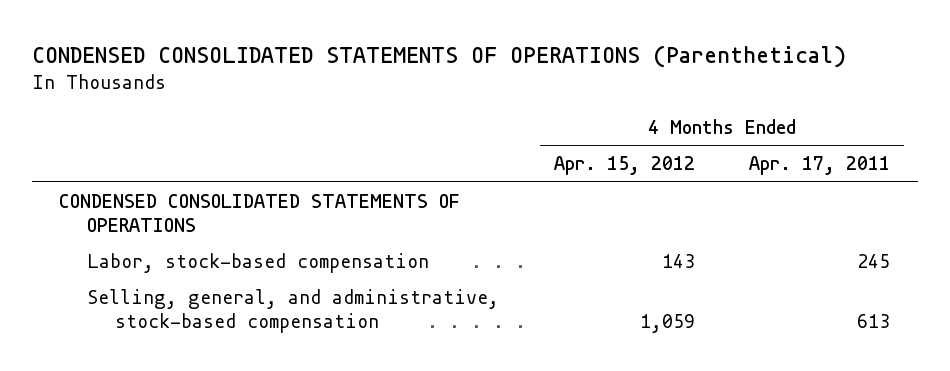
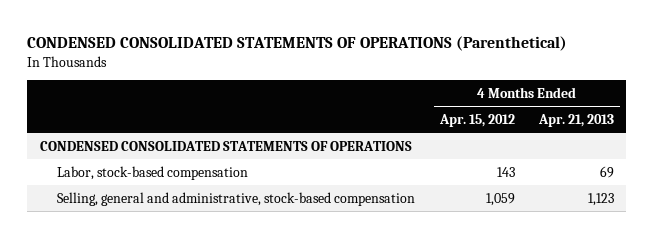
[749,156,891,176] Apr. 17, 2011 -> none
none -> [537,113,614,127] Apr. 21, 2013
[87,288,500,334] Selling, general, and administrative, stock-based compensation -> [57,191,416,206] Selling, general and administrative, stock-based compensation

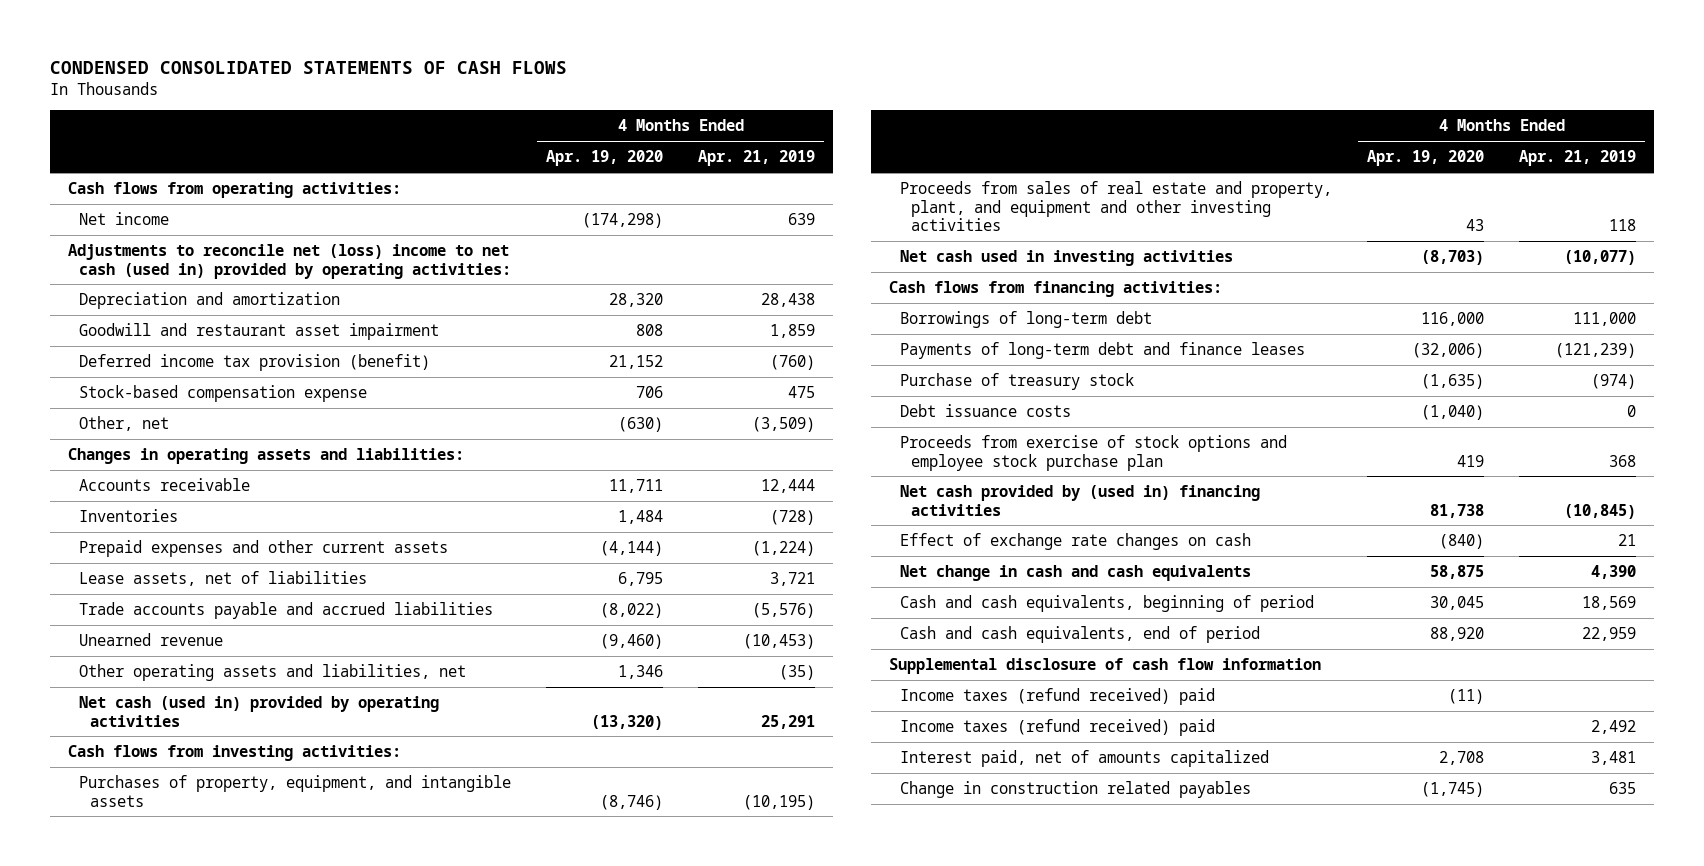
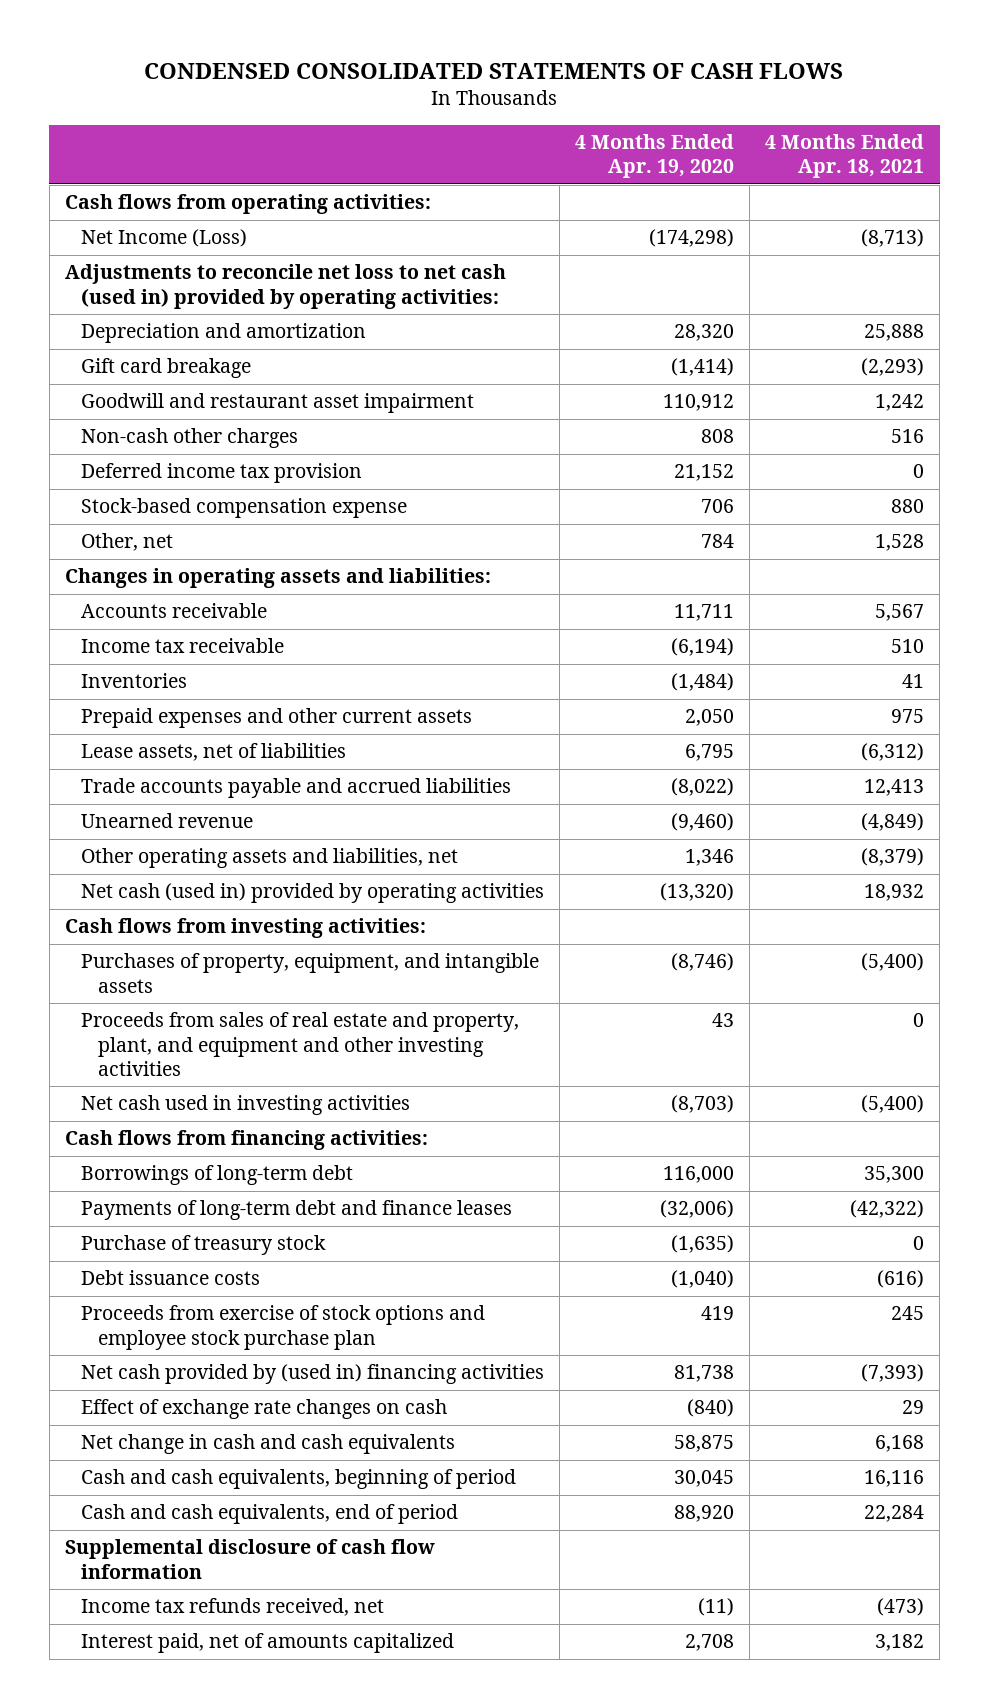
[698,150,816,167] Apr. 21, 2019 -> none
none -> [765,134,925,179] 4 Months Ended Apr. 18, 2021
[78,211,169,225] Net income -> [81,229,248,248] Net Income (Loss)
[67,243,511,279] Adjustments to reconcile net (loss) income to net cash (used in) provided by operating activities: -> [64,264,506,309] Adjustments to reconcile net loss to net cash (used in) provided by operating activities:
none -> [81,358,252,379] Gift card breakage
[636,323,664,336] 808 -> [663,394,735,412] 110,912
none -> [81,428,299,449] Non-cash other charges
[78,353,430,371] Deferred income tax provision (benefit) -> [81,463,363,484] Deferred income tax provision
[618,416,664,432] (630) -> [701,534,735,549] 784
none -> [81,638,285,654] Income tax receivable
[618,509,664,524] 1,484 -> [671,673,735,692] (1,484)
[600,540,664,556] (4,144) -> [685,709,735,727] 2,050
[899,718,1215,736] Income taxes (refund received) paid -> none
[899,687,1215,705] Income taxes (refund received) paid -> [81,1598,385,1617] Income tax refunds received, net
[899,780,1251,798] Change in construction related payables -> none

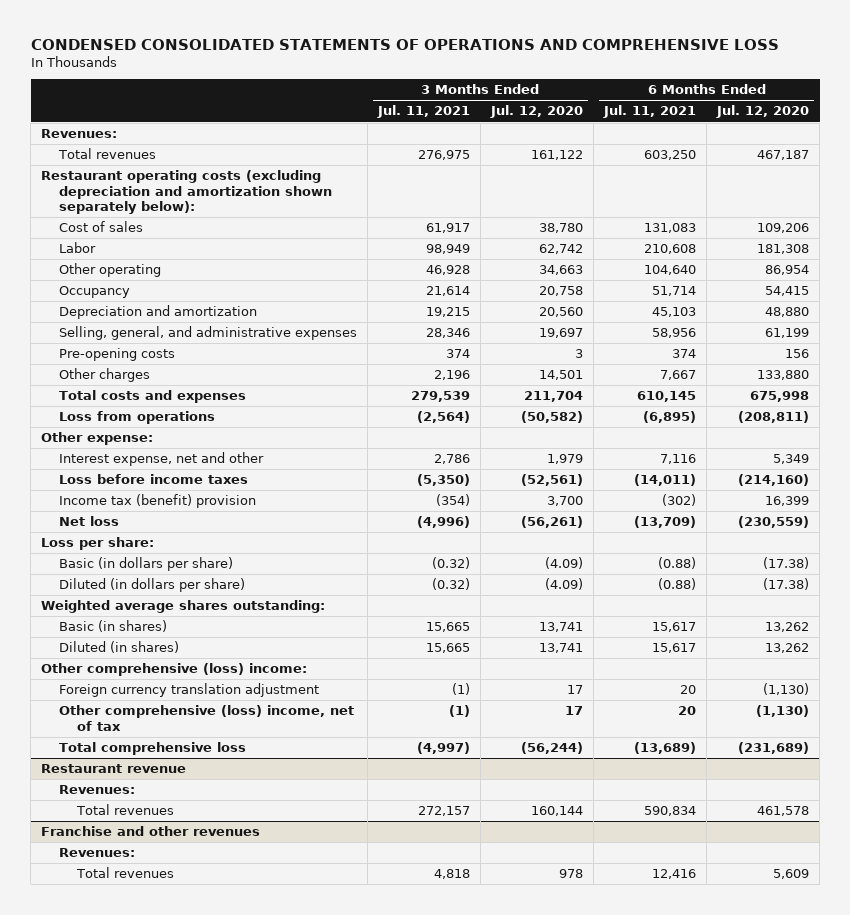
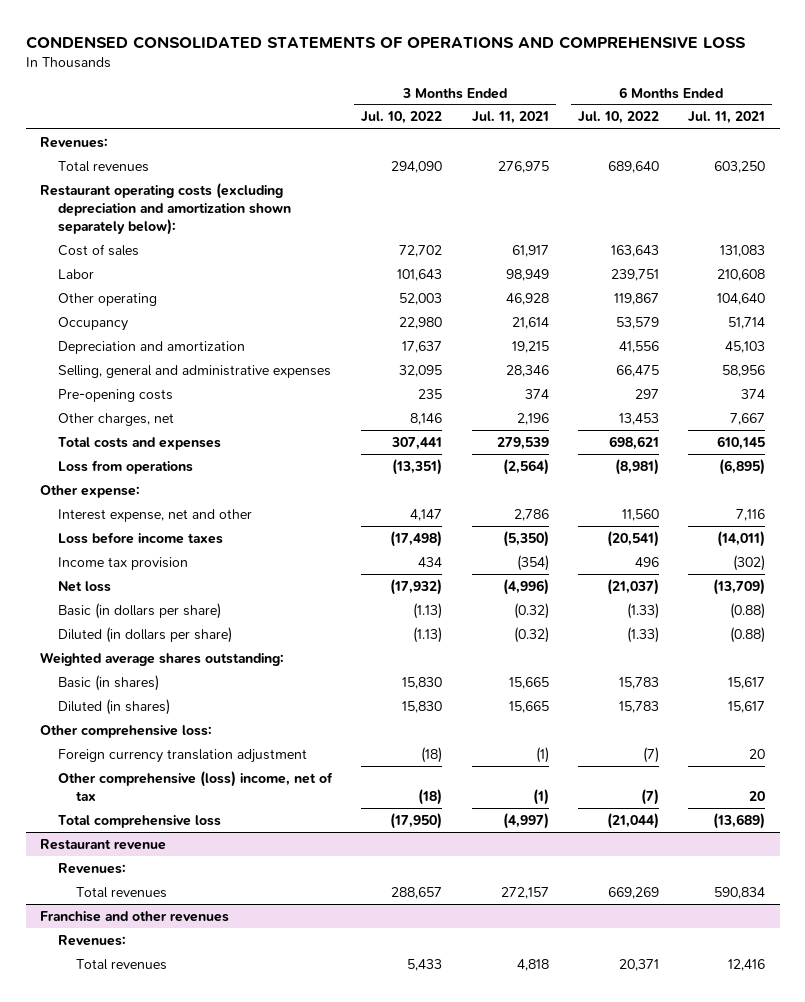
[489,105,583,119] Jul. 12, 2020 -> none
[716,105,810,119] Jul. 12, 2020 -> none
none -> [361,111,443,125] Jul. 10, 2022
none -> [577,111,659,125] Jul. 10, 2022
[58,326,357,341] Selling, general, and administrative expenses -> [58,364,332,378] Selling, general and administrative expenses
[58,368,150,383] Other charges -> [58,412,175,426] Other charges, net
[58,494,256,509] Income tax (benefit) provision -> [58,556,189,570] Income tax provision
[41,537,155,551] Loss per share: -> none
[41,663,308,677] Other comprehensive (loss) income: -> [40,724,213,738] Other comprehensive loss:

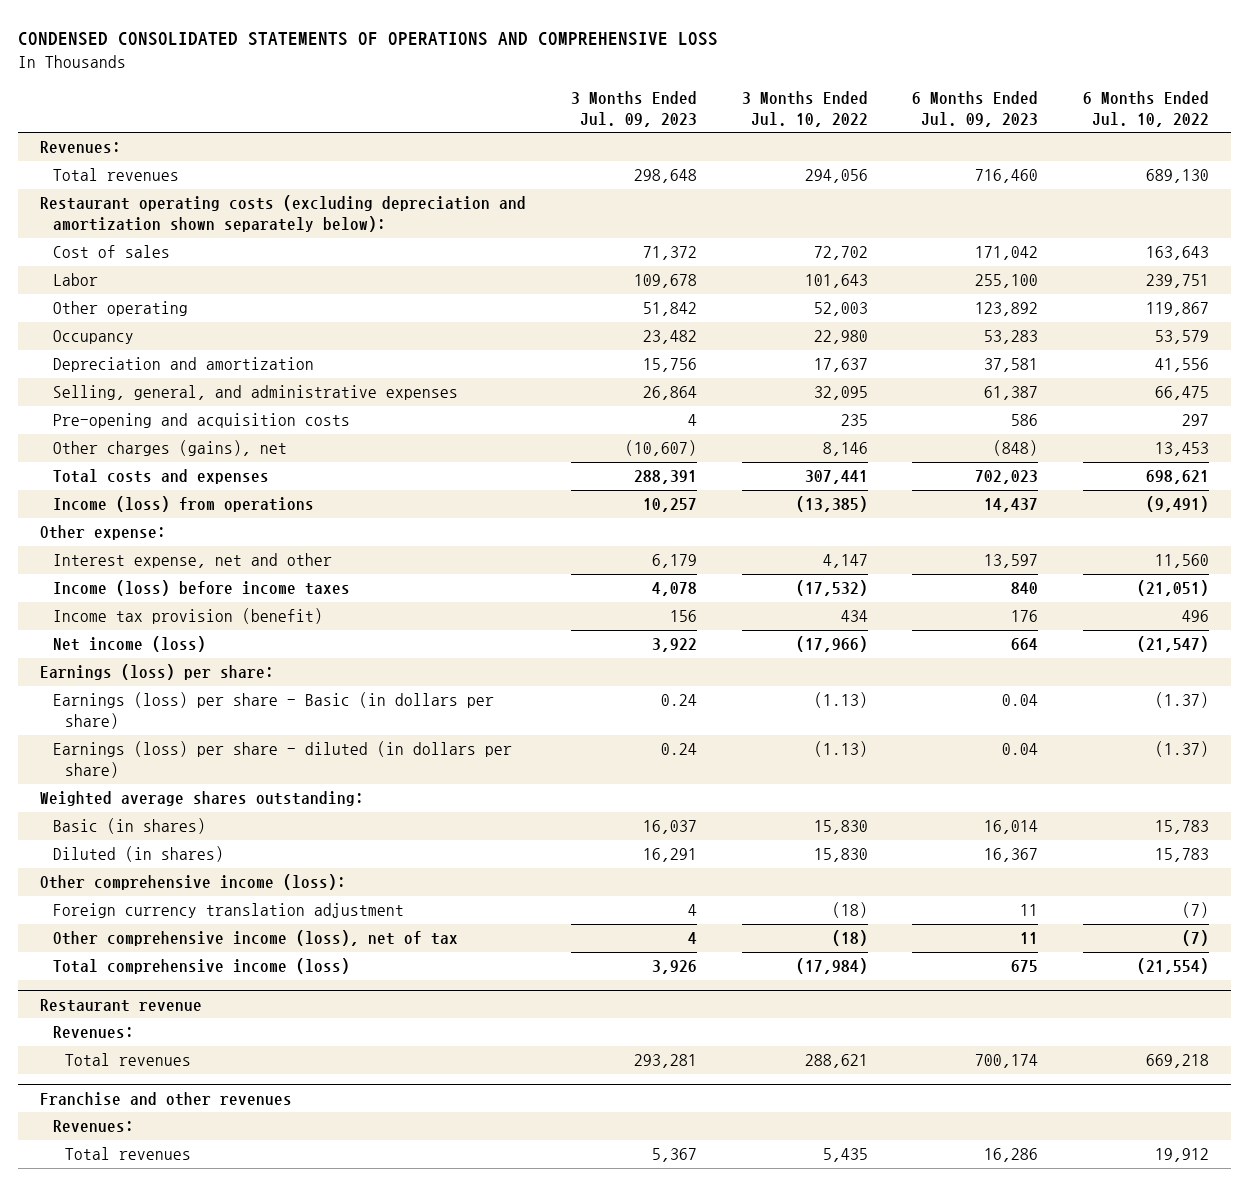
[471,111,549,125] Jul. 11, 2021 -> none
[688,111,766,125] Jul. 11, 2021 -> none
none -> [571,90,698,127] 3 Months Ended Jul. 09, 2023
none -> [912,90,1039,127] 6 Months Ended Jul. 09, 2023
[391,160,443,173] 294,090 -> [804,169,868,184] 294,056
[607,160,659,173] 689,640 -> [1146,169,1210,184] 689,130
[58,364,332,378] Selling, general and administrative expenses -> [52,385,458,401] Selling, general, and administrative expenses
[58,388,174,402] Pre-opening costs -> [52,413,350,429] Pre-opening and acquisition costs
[58,412,175,426] Other charges, net -> [52,440,287,457] Other charges (gains), net
[58,459,194,474] Loss from operations -> [52,496,314,513] Income (loss) from operations
[392,458,443,475] (13,351) -> [795,496,868,513] (13,385)
[614,458,659,475] (8,981) -> [1146,496,1210,513] (9,491)
[58,531,224,544] Loss before income taxes -> [52,580,350,597] Income (loss) before income taxes
[390,530,443,547] (17,498) -> [795,580,868,597] (17,532)
[606,530,659,547] (20,541) -> [1137,580,1210,597] (21,051)
[58,556,189,570] Income tax provision -> [52,608,323,625] Income tax provision (benefit)
[58,580,112,592] Net loss -> [52,636,206,653] Net income (loss)
[390,578,443,595] (17,932) -> [795,636,868,653] (17,966)
[606,578,659,595] (21,037) -> [1137,636,1210,653] (21,547)
none -> [40,664,275,681] Earnings (loss) per share:
[58,602,222,619] Basic (in dollars per share) -> [52,692,494,730] Earnings (loss) per share - Basic (in dollars per share)
[626,602,659,619] (1.33) -> [1155,692,1210,709] (1.37)
[58,626,233,643] Diluted (in dollars per share) -> [52,741,512,779] Earnings (loss) per share - diluted (in dollars per share)
[626,626,659,643] (1.33) -> [1155,741,1210,758] (1.37)
[40,724,213,738] Other comprehensive loss: -> [40,874,347,891] Other comprehensive income (loss):
[58,770,334,802] Other comprehensive (loss) income, net of tax -> [52,930,458,947] Other comprehensive income (loss), net of tax
[58,814,222,828] Total comprehensive loss -> [52,958,350,975] Total comprehensive income (loss)
[390,812,443,829] (17,950) -> [795,958,868,975] (17,984)
[606,812,659,829] (21,044) -> [1137,958,1210,975] (21,554)
[391,886,443,899] 288,657 -> [804,1054,868,1069] 288,621
[607,886,659,899] 669,269 -> [1146,1054,1210,1069] 669,218
[407,958,443,971] 5,433 -> [822,1148,868,1163] 5,435
[618,958,659,971] 20,371 -> [1155,1148,1210,1163] 19,912

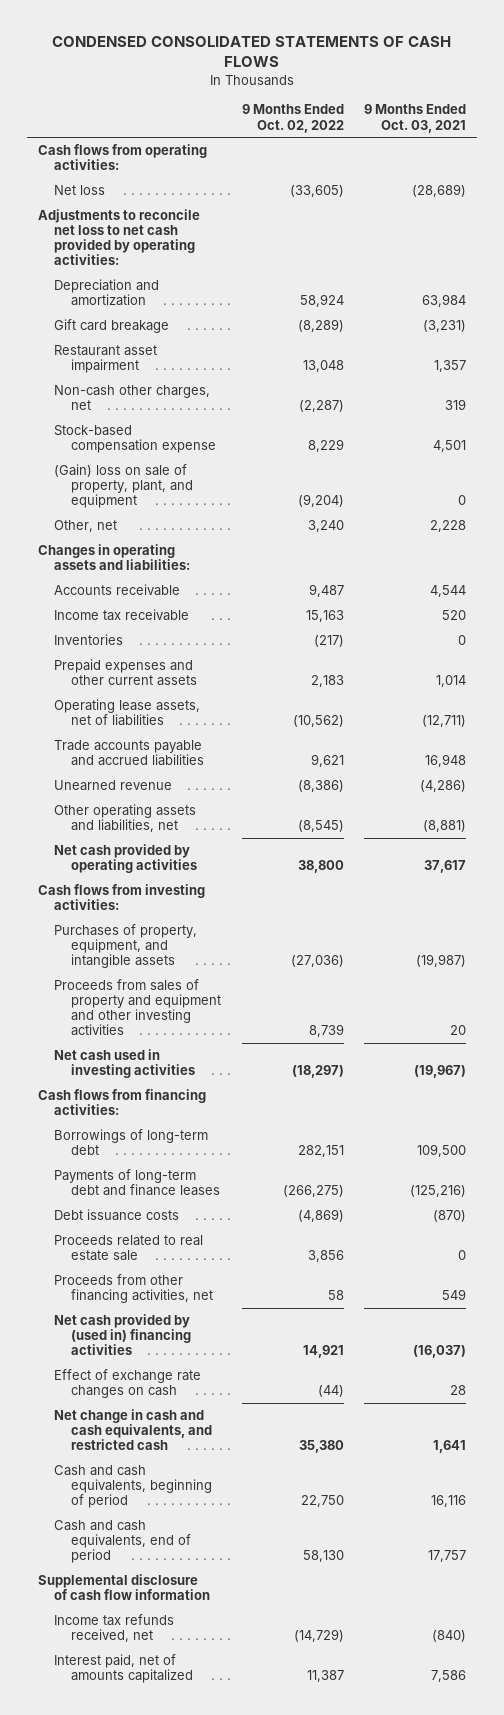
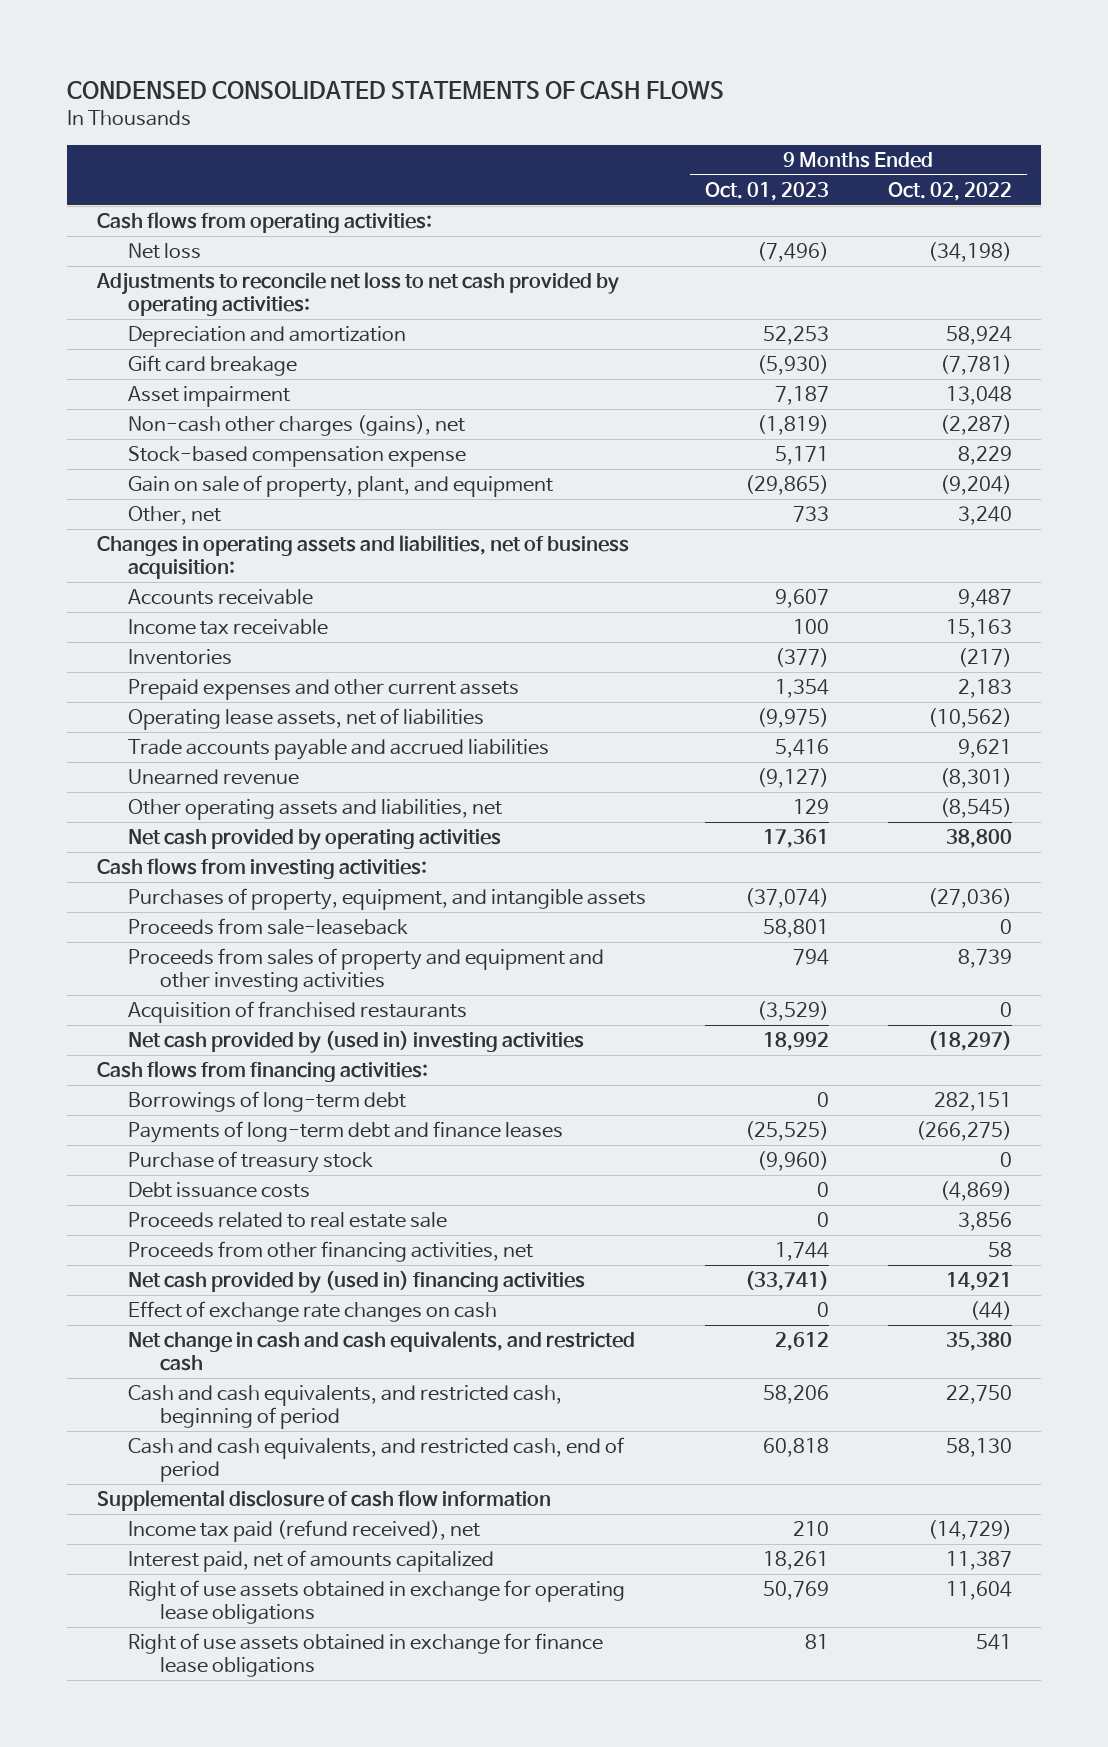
[364,104,467,133] 9 Months Ended Oct. 03, 2021 -> none
none -> [704,181,829,201] Oct. 01, 2023
[289,185,344,198] (33,605) -> [927,242,1012,263] (34,198)
[297,319,344,333] (8,289) -> [939,355,1012,376] (7,781)
[54,345,158,374] Restaurant asset impairment -> [128,386,291,408] Asset impairment
[54,385,211,411] Non-cash other charges, net -> [128,415,466,437] Non-cash other charges (gains), net
[54,464,193,509] (Gain) loss on sale of property, plant, and equipment -> [128,475,554,498] Gain on sale of property, plant, and equipment
[37,544,191,571] Changes in operating assets and liabilities: -> [96,535,629,580] Changes in operating assets and liabilities, net of business acquisition:
[297,780,344,793] (8,386) -> [939,768,1012,789] (8,301)
none -> [128,918,409,936] Proceeds from sale-leaseback
none -> [128,1001,468,1024] Acquisition of franchised restaurants
[54,1049,195,1079] Net cash used in investing activities -> [128,1031,585,1054] Net cash provided by (used in) investing activities
none -> [128,1151,374,1174] Purchase of treasury stock
[54,1465,212,1509] Cash and cash equivalents, beginning of period -> [128,1385,563,1430] Cash and cash equivalents, and restricted cash, beginning of period
[54,1520,191,1564] Cash and cash equivalents, end of period -> [128,1437,625,1483] Cash and cash equivalents, and restricted cash, end of period
[54,1614,175,1643] Income tax refunds received, net -> [128,1520,481,1543] Income tax paid (refund received), net
none -> [128,1580,626,1625] Right of use assets obtained in exchange for operating lease obligations
none -> [128,1633,604,1678] Right of use assets obtained in exchange for finance lease obligations

